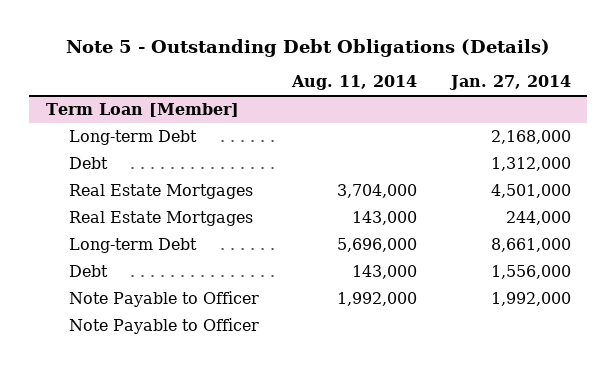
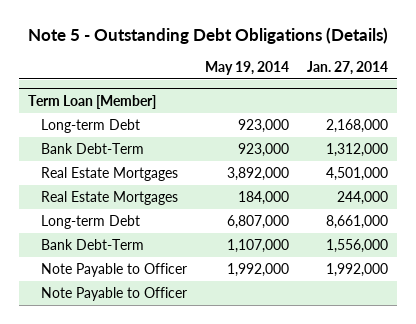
[291,75,418,91] Aug. 11, 2014 -> none
none -> [204,60,289,75] May 19, 2014
[68,157,108,170] Debt -> [40,143,144,155] Bank Debt-Term
[68,265,108,278] Debt -> [40,239,144,251] Bank Debt-Term

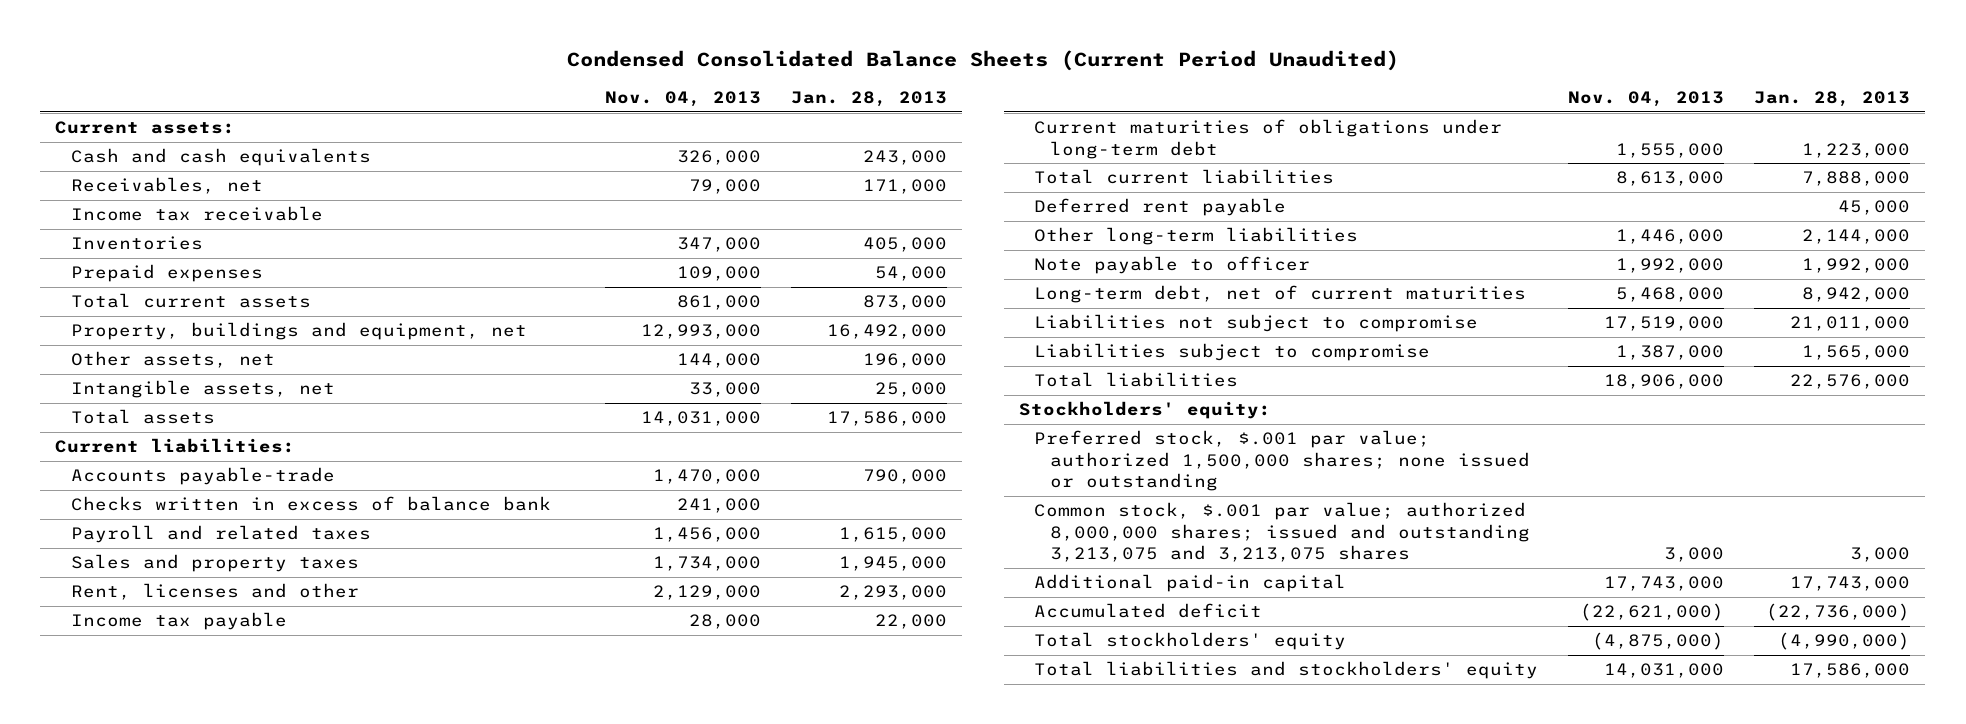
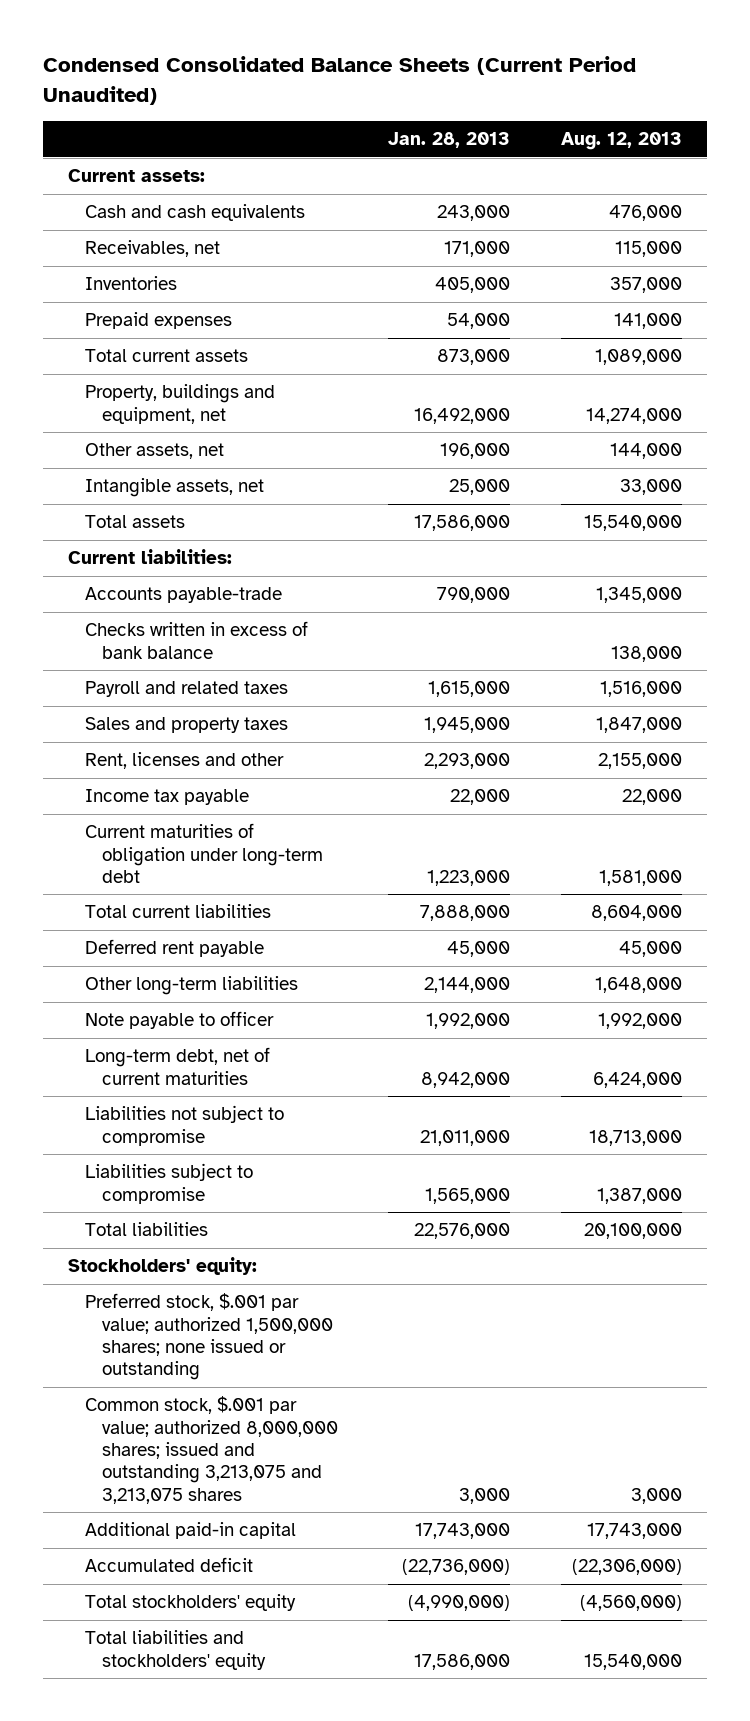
[605,91,762,108] Nov. 04, 2013 -> none
none -> [560,132,682,151] Aug. 12, 2013
[71,206,324,222] Income tax receivable -> none
[71,496,552,512] Checks written in excess of balance bank -> [85,621,309,659] Checks written in excess of bank balance
[1034,119,1503,159] Current maturities of obligations under long-term debt -> [85,823,324,883] Current maturities of obligation under long-term debt

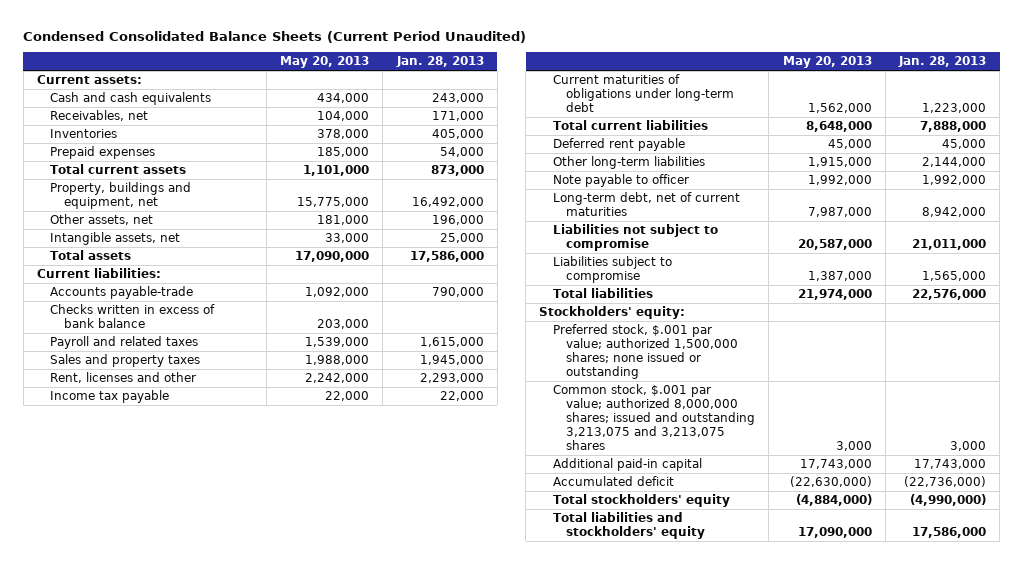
[560,132,682,151] Aug. 12, 2013 -> none
none -> [280,56,370,69] May 20, 2013
[85,823,324,883] Current maturities of obligation under long-term debt -> [552,74,735,112] Current maturities of obligations under long-term debt

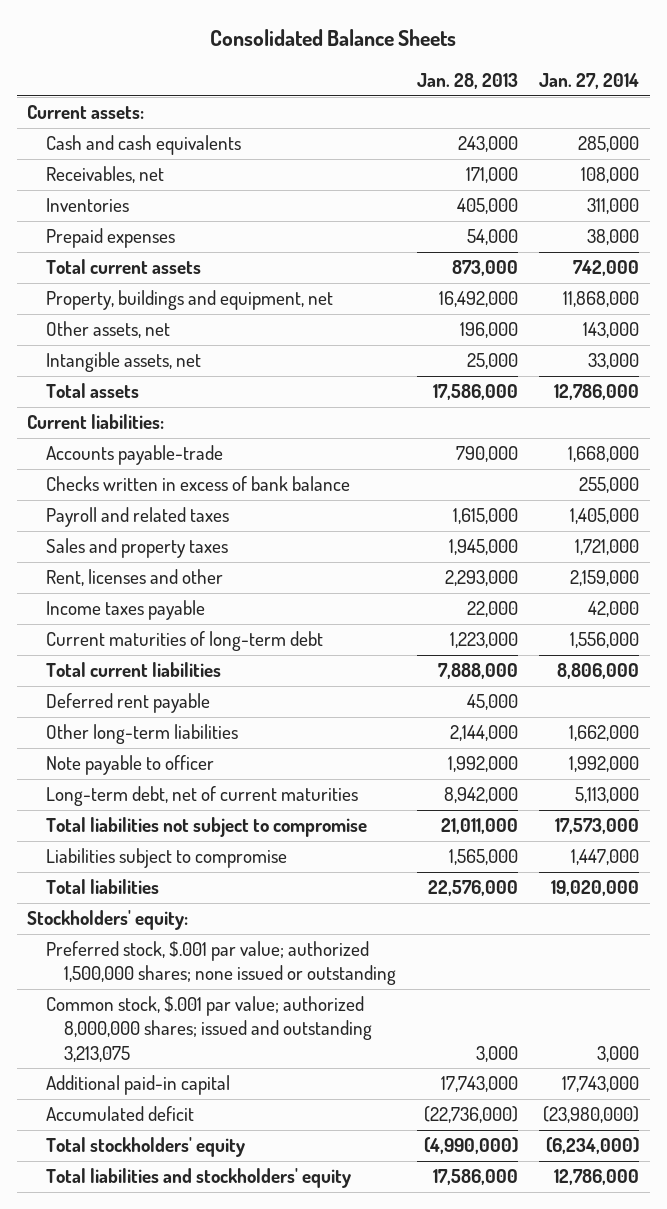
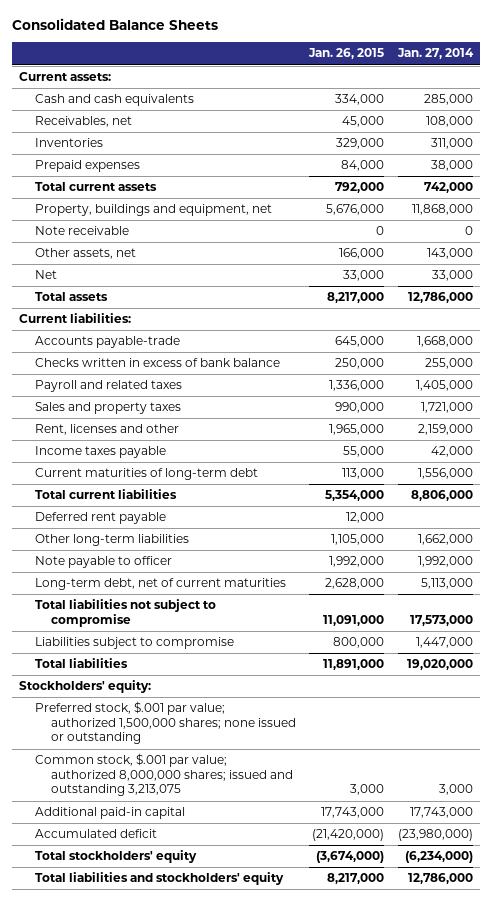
[417,73,519,90] Jan. 28, 2013 -> none
none -> [308,48,385,60] Jan. 26, 2015
none -> [34,226,129,236] Note receivable
[45,352,201,373] Intangible assets, net -> [34,270,57,280] Net

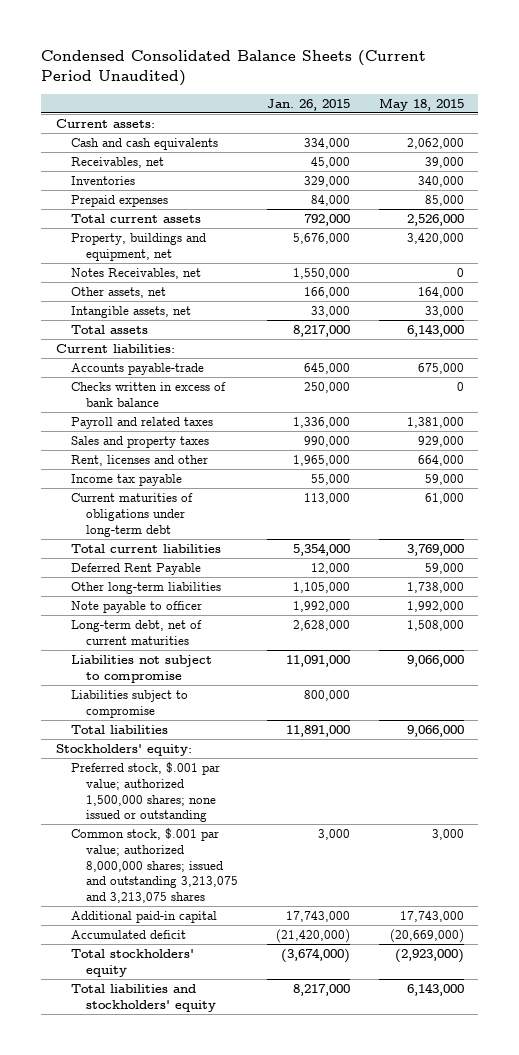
[11,18,218,31] Consolidated Balance Sheets -> [41,50,427,87] Condensed Consolidated Balance Sheets (Current Period Unaudited)
[397,48,475,60] Jan. 27, 2014 -> none
none -> [378,97,464,111] May 18, 2015
[34,226,129,236] Note receivable -> none
none -> [71,267,202,279] Notes Receivables, net
[34,270,57,280] Net -> none
none -> [71,305,192,318] Intangible assets, net
[34,446,166,459] Income taxes payable -> [71,473,183,486] Income tax payable
[34,468,258,481] Current maturities of long-term debt -> [71,492,194,537] Current maturities of obligations under long-term debt
[34,512,166,525] Deferred rent payable -> [71,562,202,575] Deferred Rent Payable
[34,599,216,627] Total liabilities not subject to compromise -> [71,654,213,683] Liabilities not subject to compromise
[34,753,293,797] Common stock, $.001 par value; authorized 8,000,000 shares; issued and outstanding 3,213,075 -> [71,827,239,904] Common stock, $.001 par value; authorized 8,000,000 shares; issued and outstanding 3,213,075 and 3,213,075 shares

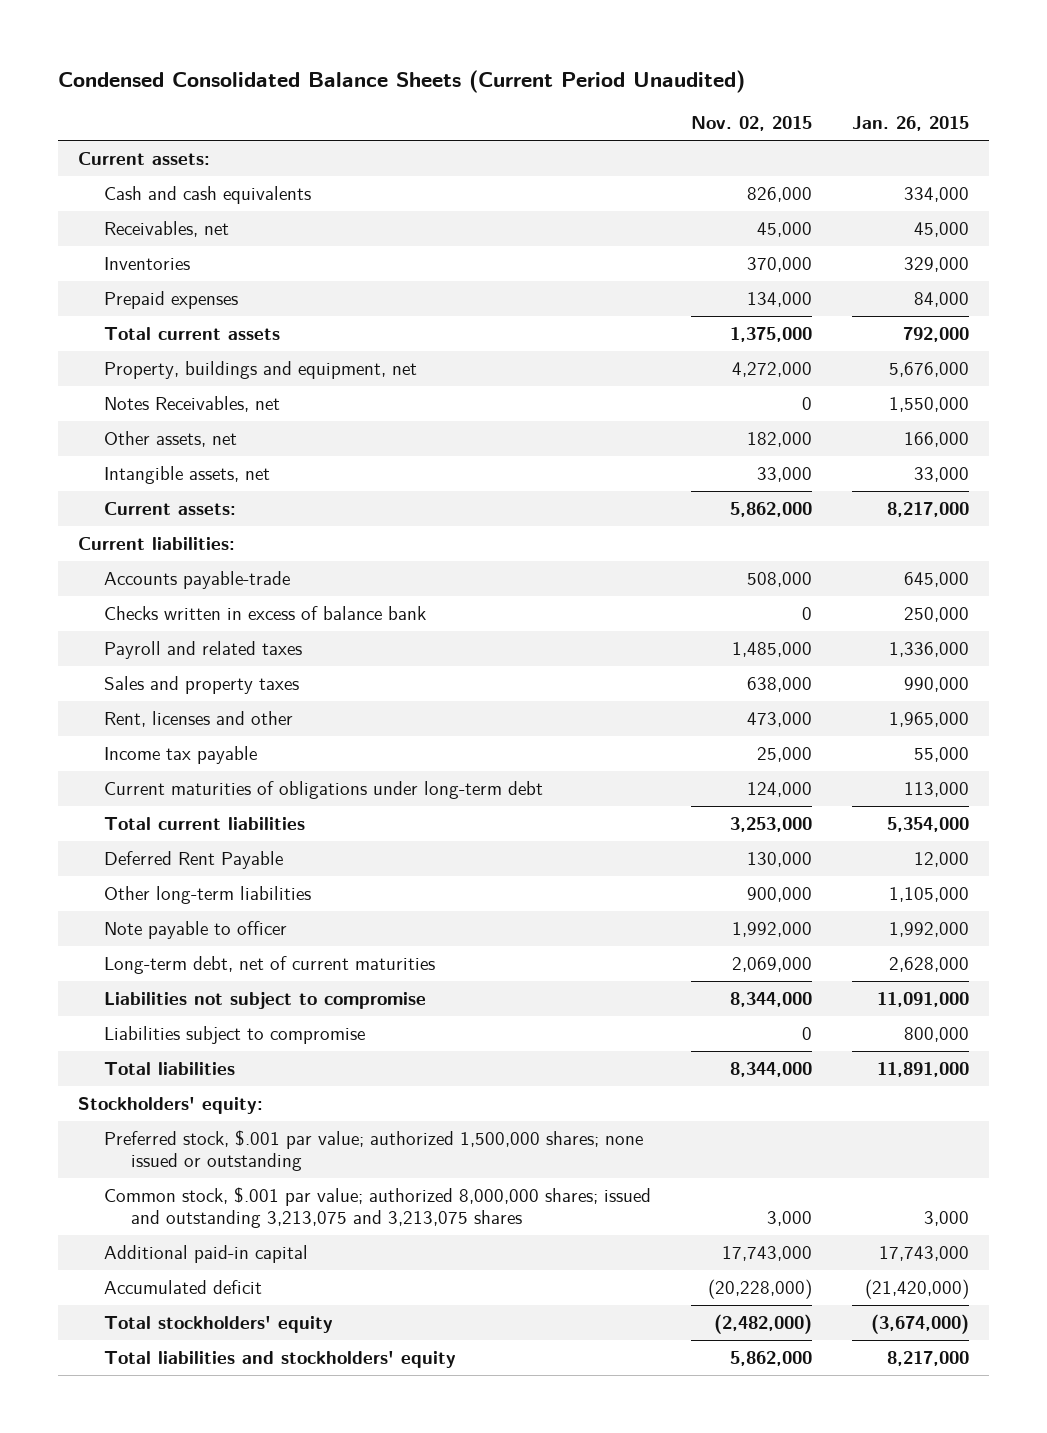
[378,97,464,111] May 18, 2015 -> none
none -> [691,116,813,132] Nov. 02, 2015
[71,324,149,334] Total assets -> [104,501,237,515] Current assets:
[71,381,227,407] Checks written in excess of bank balance -> [104,605,427,620] Checks written in excess of balance bank

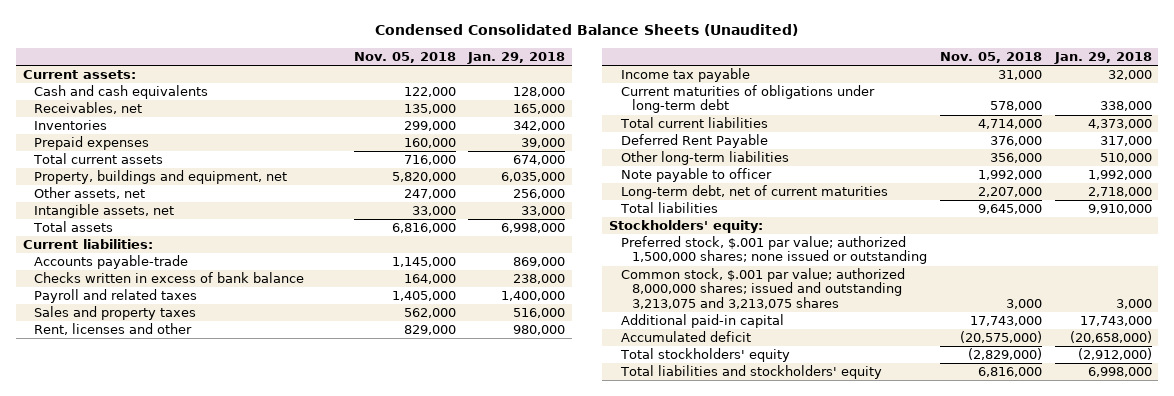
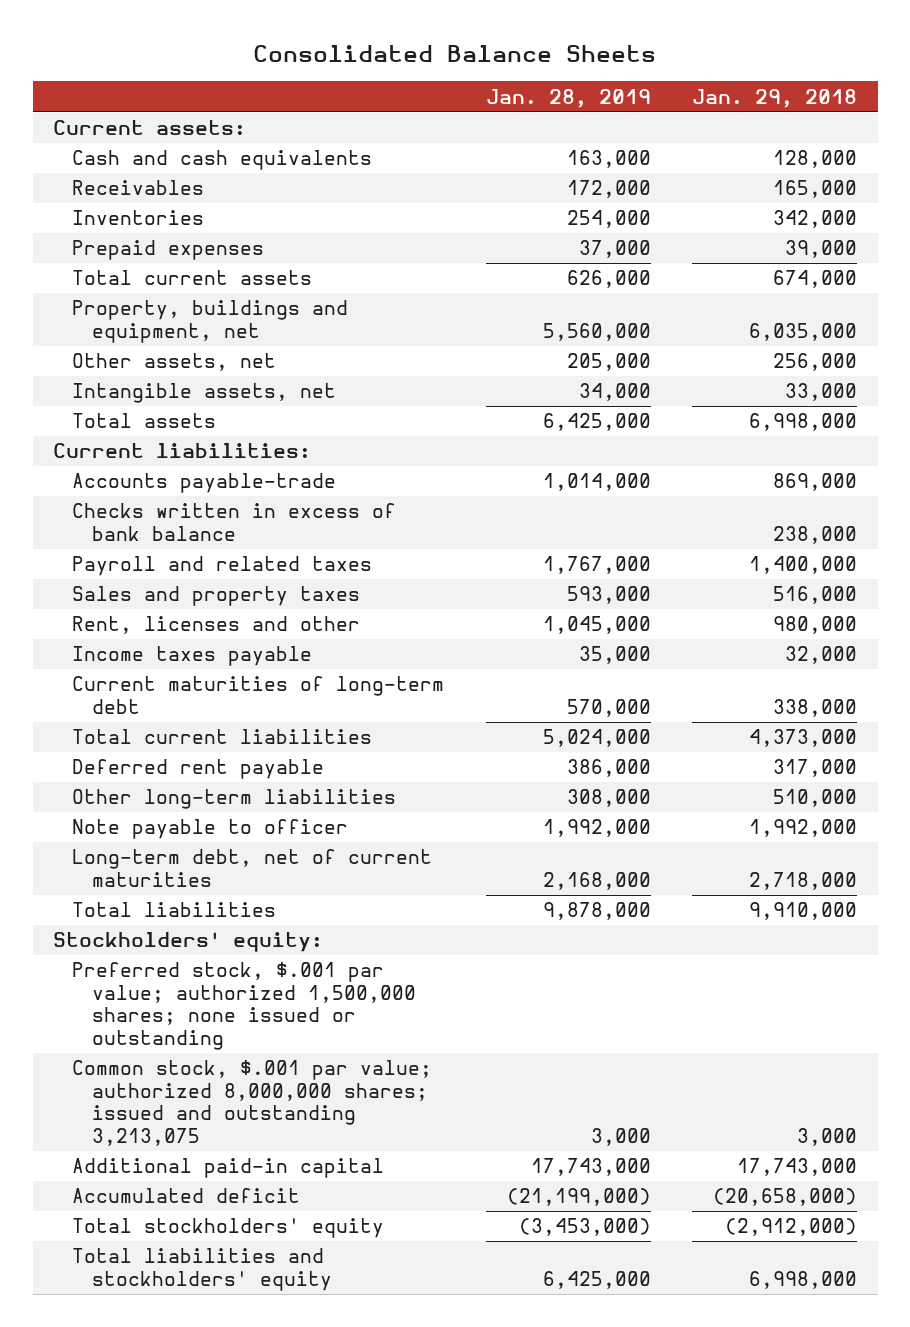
[375,24,799,37] Condensed Consolidated Balance Sheets (Unaudited) -> [253,45,657,63] Consolidated Balance Sheets
[353,51,456,63] Nov. 05, 2018 -> none
none -> [485,88,651,108] Jan. 28, 2019
[34,102,143,115] Receivables, net -> [72,180,205,196] Receivables
[620,68,750,83] Income tax payable -> [72,646,313,667] Income taxes payable
[620,85,875,114] Current maturities of obligations under long-term debt -> [72,676,445,714] Current maturities of long-term debt
[620,134,768,149] Deferred Rent Payable -> [72,759,325,780] Deferred rent payable
[620,268,905,309] Common stock, $.001 par value; authorized 8,000,000 shares; issued and outstanding 3,213,075 and 3,213,075 shares -> [72,1060,433,1146] Common stock, $.001 par value; authorized 8,000,000 shares; issued and outstanding 3,213,075

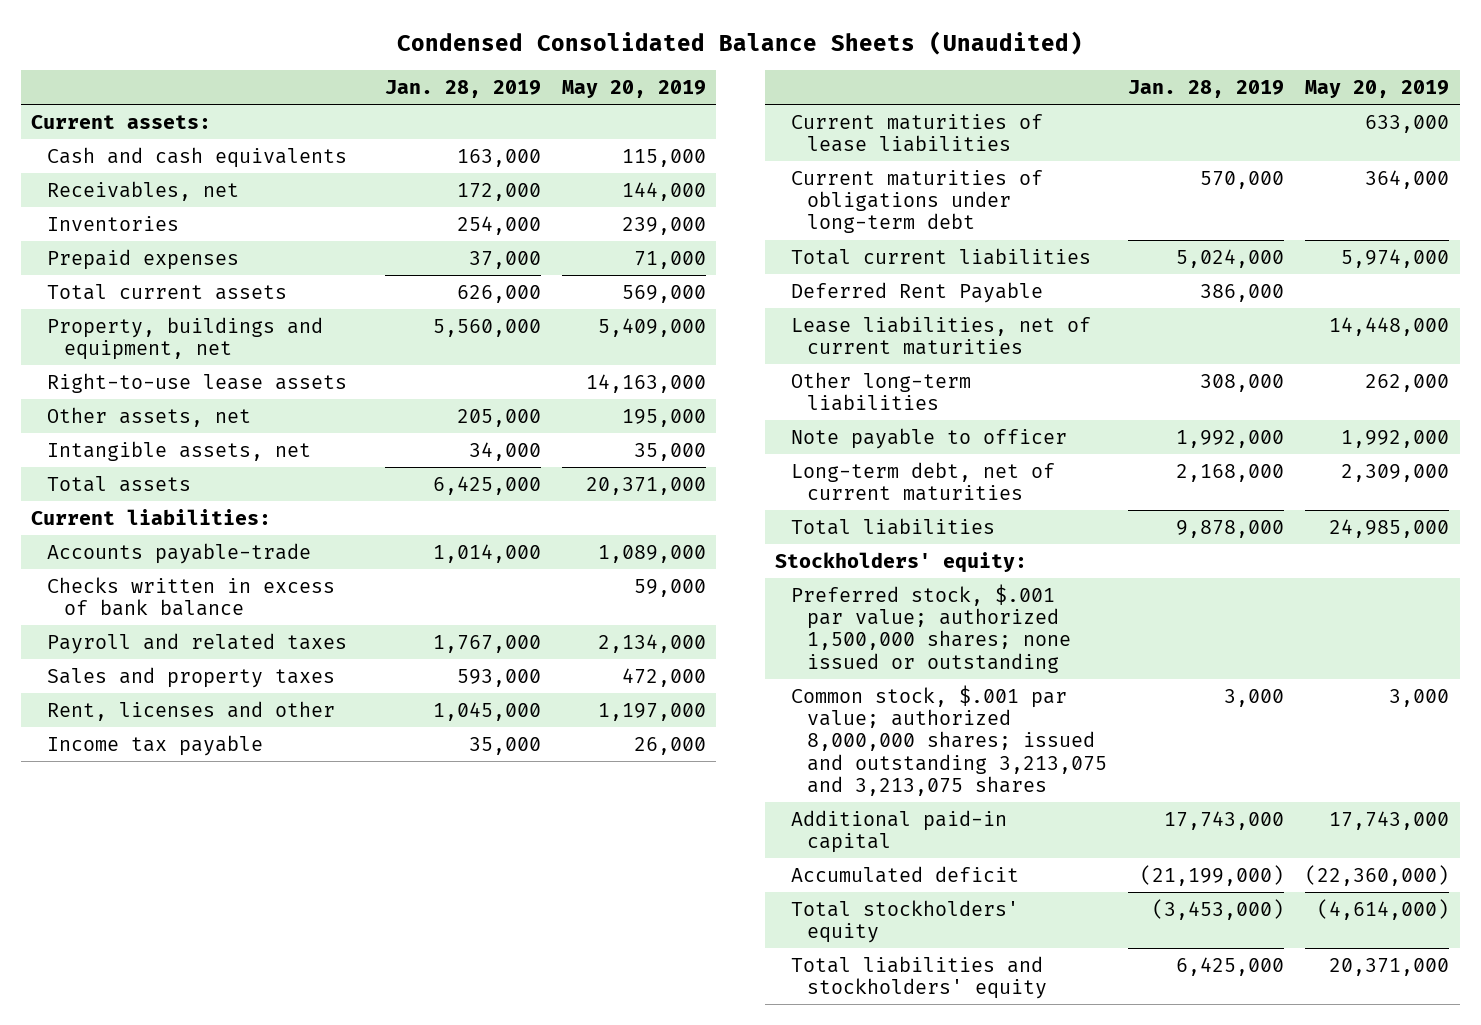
[253,45,657,63] Consolidated Balance Sheets -> [397,30,1084,55] Condensed Consolidated Balance Sheets (Unaudited)
[691,88,857,108] Jan. 29, 2018 -> none
none -> [561,79,706,98] May 20, 2019
[72,180,205,196] Receivables -> [47,180,240,201] Receivables, net
none -> [47,372,348,393] Right-to-use lease assets
[72,646,313,667] Income taxes payable -> [47,734,264,756] Income tax payable
none -> [791,113,1044,153] Current maturities of lease liabilities
[72,676,445,714] Current maturities of long-term debt -> [791,169,1044,234] Current maturities of obligations under long-term debt
[72,759,325,780] Deferred rent payable -> [791,281,1044,303] Deferred Rent Payable
none -> [791,315,1092,356] Lease liabilities, net of current maturities
[72,1060,433,1146] Common stock, $.001 par value; authorized 8,000,000 shares; issued and outstanding 3,213,075 -> [791,684,1108,797] Common stock, $.001 par value; authorized 8,000,000 shares; issued and outstanding 3,213,075 and 3,213,075 shares

